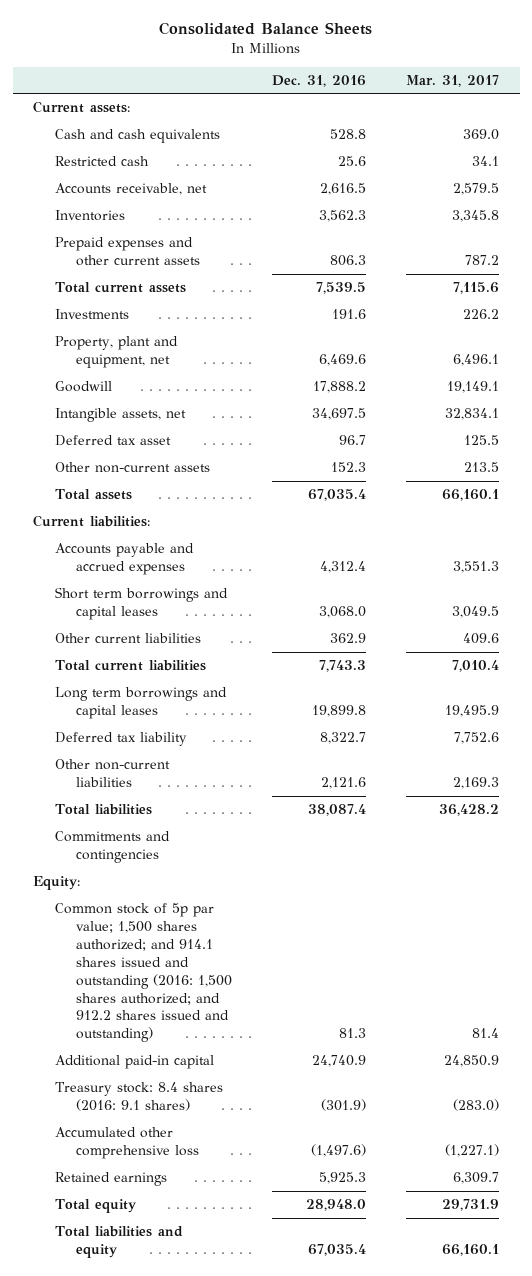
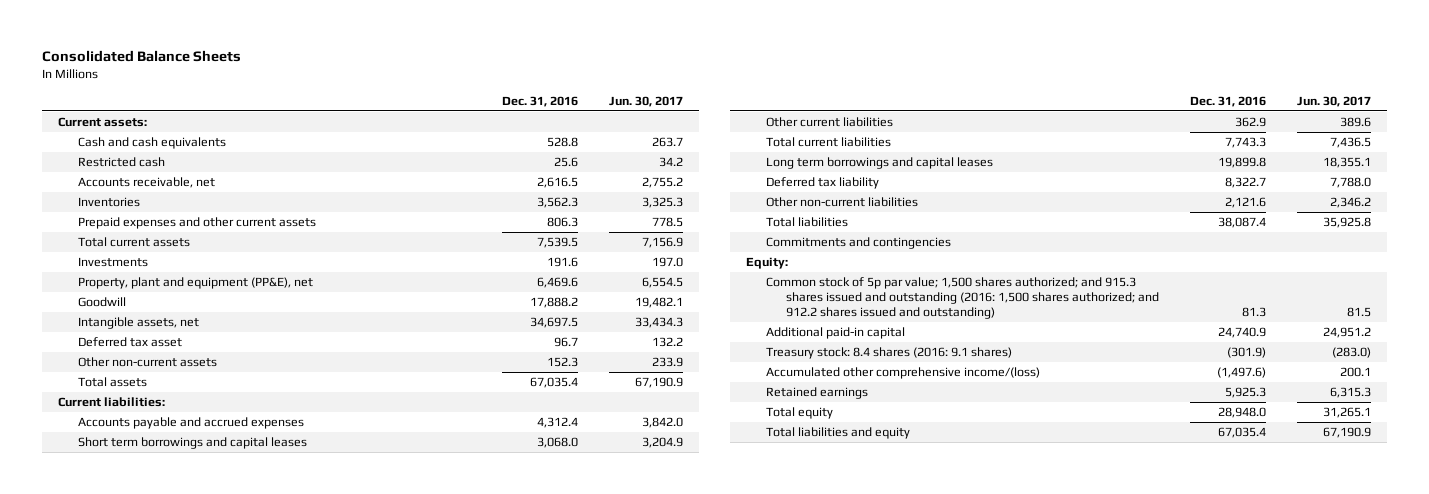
[406,74,500,87] Mar. 31, 2017 -> none
none -> [609,95,684,107] Jun. 30, 2017
[54,336,178,369] Property, plant and equipment, net -> [77,277,313,290] Property, plant and equipment (PP&E), net
[54,903,233,1043] Common stock of 5p par value; 1,500 shares authorized; and 914.1 shares issued and outstanding (2016: 1,500 shares authorized; and 912.2 shares issued and outstanding) -> [765,277,1159,319] Common stock of 5p par value; 1,500 shares authorized; and 915.3 shares issued and outstanding (2016: 1,500 shares authorized; and 912.2 shares issued and outstanding)
[54,1127,200,1160] Accumulated other comprehensive loss -> [765,367,1040,380] Accumulated other comprehensive income/(loss)

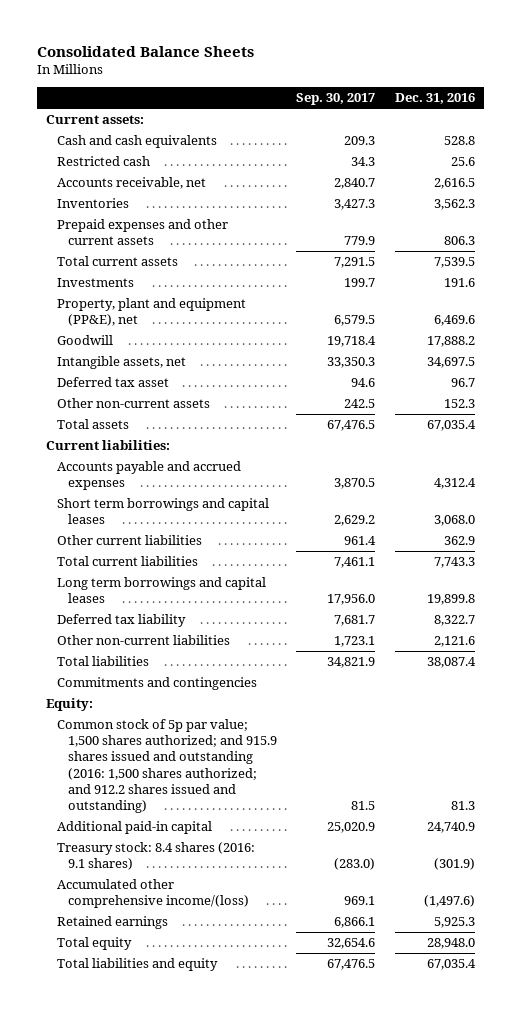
[609,95,684,107] Jun. 30, 2017 -> none
none -> [296,93,376,106] Sep. 30, 2017
[765,277,1159,319] Common stock of 5p par value; 1,500 shares authorized; and 915.3 shares issued and outstanding (2016: 1,500 shares authorized; and 912.2 shares issued and outstanding) -> [57,719,278,813] Common stock of 5p par value; 1,500 shares authorized; and 915.9 shares issued and outstanding (2016: 1,500 shares authorized; and 912.2 shares issued and outstanding)

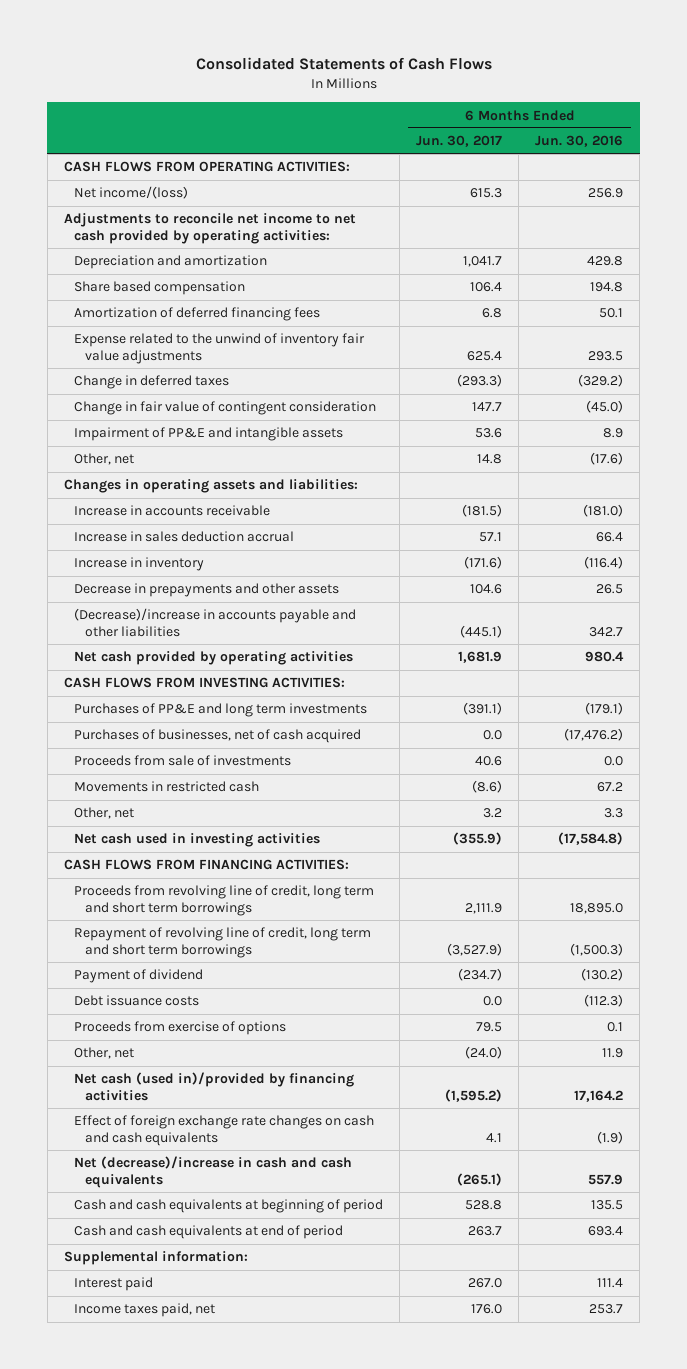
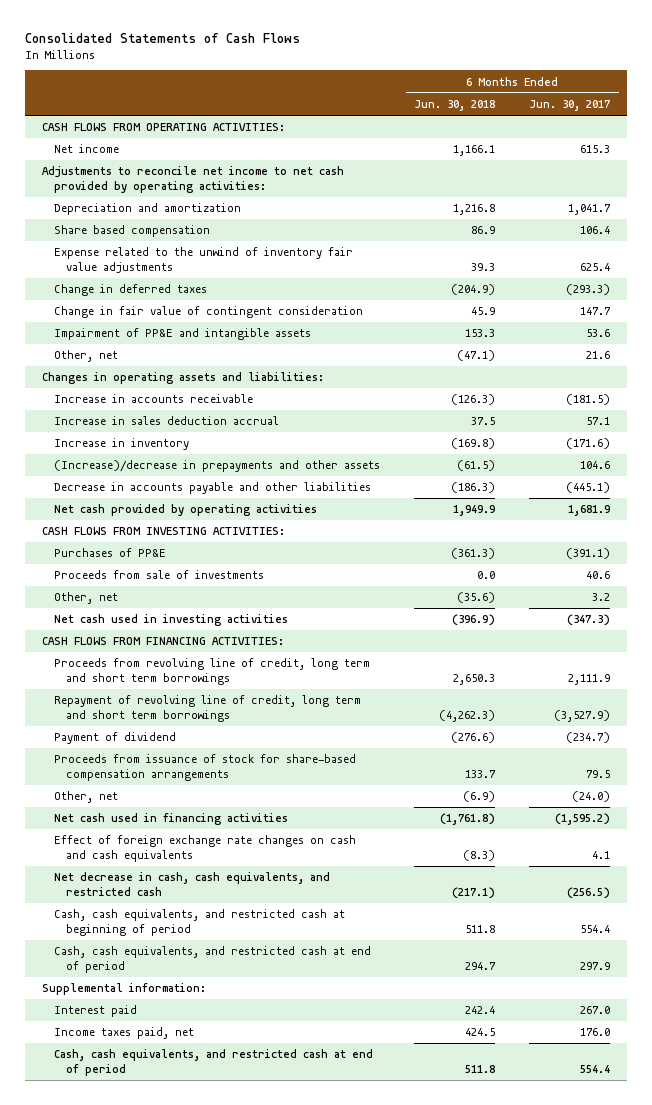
[535,135,624,148] Jun. 30, 2016 -> none
none -> [414,100,496,112] Jun. 30, 2018
[74,186,189,200] Net income/(loss) -> [53,144,119,154] Net income
[74,307,321,322] Amortization of deferred financing fees -> none
[477,454,503,465] 14.8 -> [586,351,611,360] 21.6
[74,583,340,598] Decrease in prepayments and other assets -> [53,460,380,473] (Increase)/decrease in prepayments and other assets
[74,608,357,637] (Decrease)/increase in accounts payable and other liabilities -> [53,482,371,495] Decrease in accounts payable and other liabilities
[74,729,362,744] Purchases of businesses, net of cash acquired -> none
[74,703,368,718] Purchases of PP&E and long term investments -> [53,548,166,558] Purchases of PP&E
[74,781,260,793] Movements in restricted cash -> none
[453,832,503,846] (355.9) -> [567,614,611,627] (347.3)
[74,995,200,1007] Debt issuance costs -> none
[74,1021,287,1036] Proceeds from exercise of options -> [53,754,356,781] Proceeds from issuance of stock for share-based compensation arrangements
[74,1072,355,1101] Net cash (used in)/provided by financing activities -> [53,813,288,826] Net cash used in financing activities
[74,1156,353,1188] Net (decrease)/increase in cash and cash equivalents -> [53,872,330,896] Net decrease in cash, cash equivalents, and restricted cash
[457,1172,503,1186] (265.1) -> [567,886,611,899] (256.5)
[74,1199,384,1214] Cash and cash equivalents at beginning of period -> [53,909,345,936] Cash, cash equivalents, and restricted cash at beginning of period
[465,1200,503,1211] 528.8 -> [580,924,611,933] 554.4
[74,1225,344,1240] Cash and cash equivalents at end of period -> [53,946,371,973] Cash, cash equivalents, and restricted cash at end of period
[468,1226,503,1237] 263.7 -> [580,961,611,970] 297.9
none -> [53,1049,373,1076] Cash, cash equivalents, and restricted cash at end of period

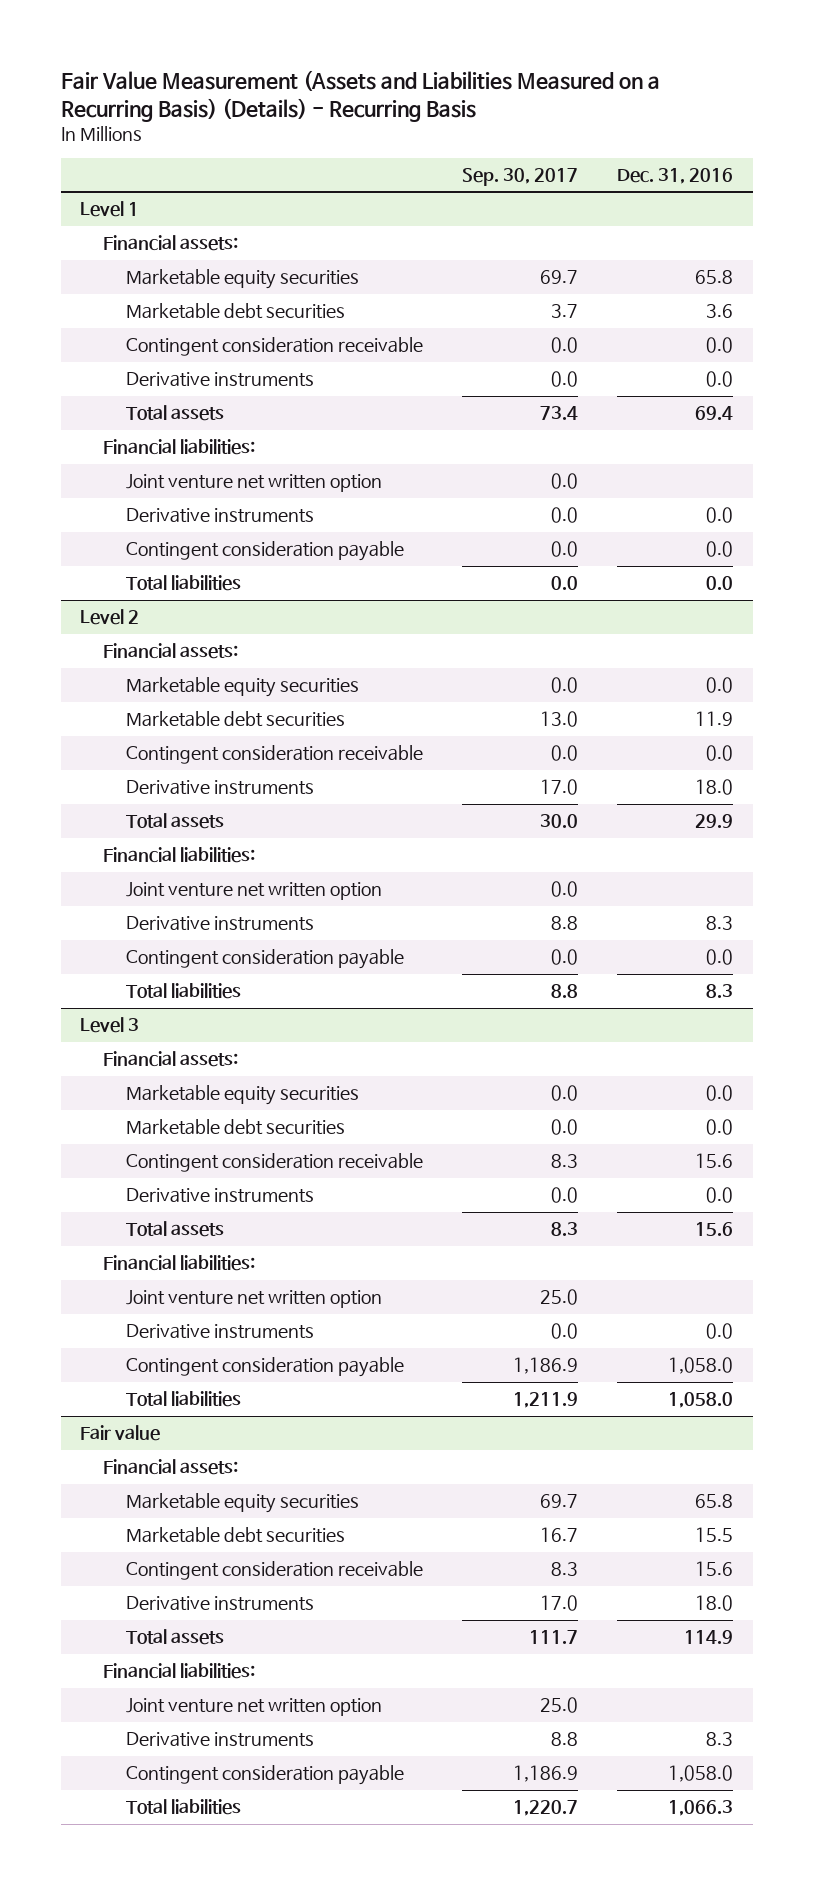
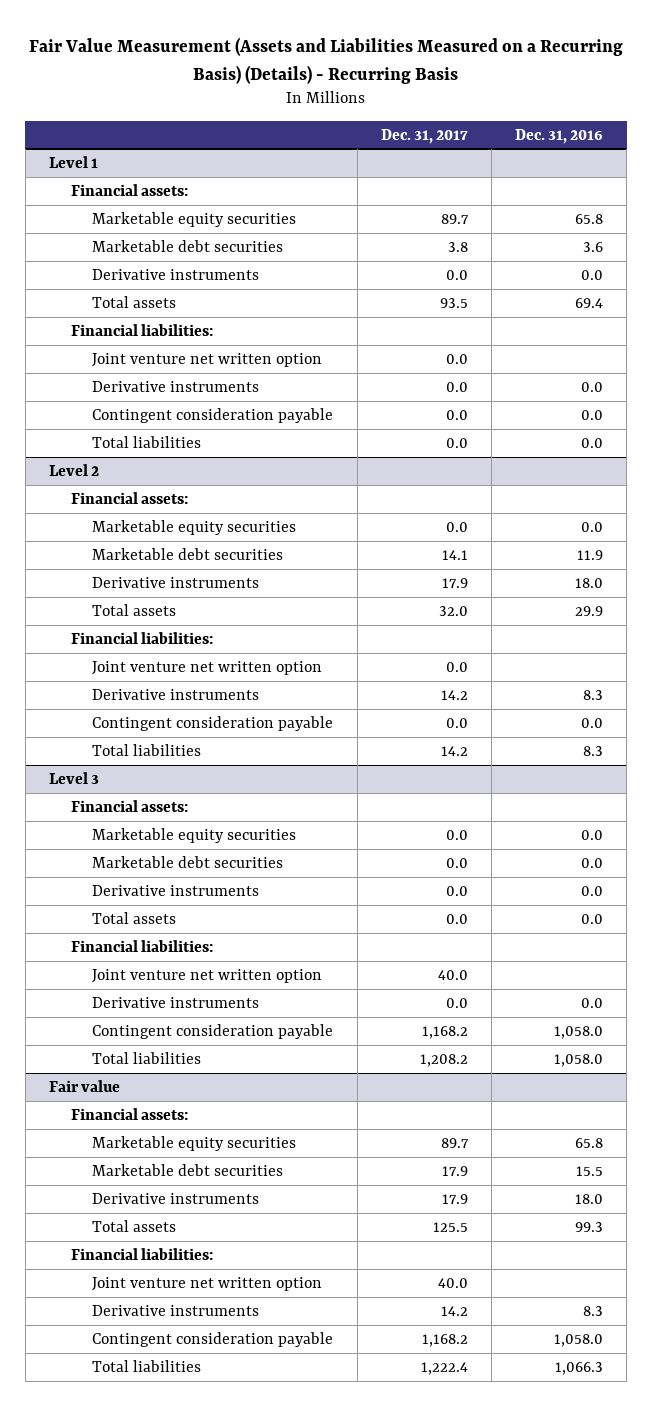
[462,168,579,187] Sep. 30, 2017 -> none
none -> [380,128,468,144] Dec. 31, 2017
[126,337,424,357] Contingent consideration receivable -> none
[126,745,424,765] Contingent consideration receivable -> none
[126,1153,424,1173] Contingent consideration receivable -> none
[695,1222,734,1237] 15.6 -> [581,913,604,924] 0.0
[126,1561,424,1581] Contingent consideration receivable -> none
[684,1630,734,1645] 114.9 -> [575,1221,604,1232] 99.3

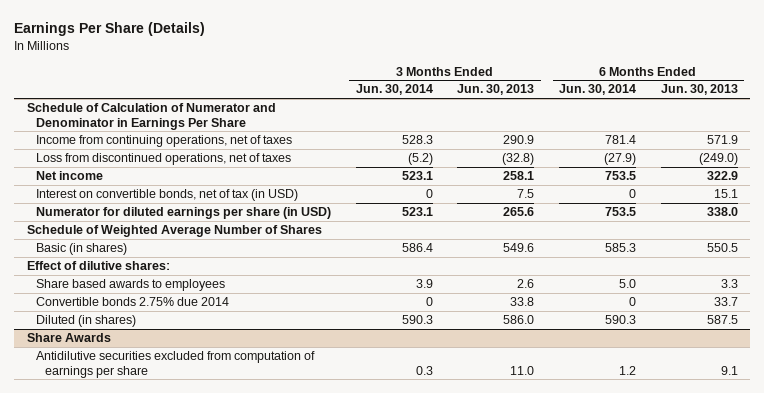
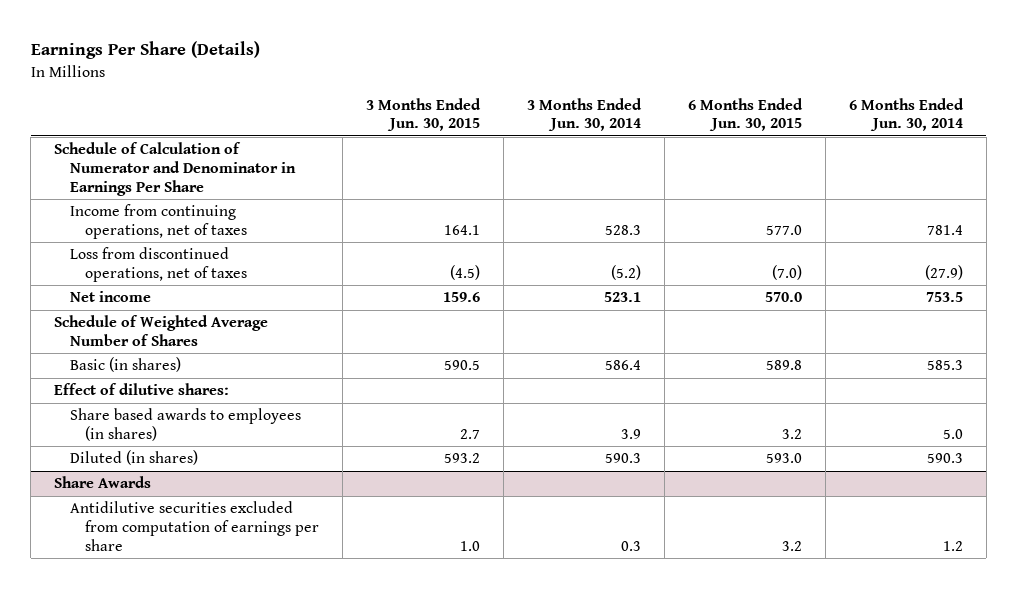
[457,84,535,96] Jun. 30, 2013 -> none
[660,84,738,96] Jun. 30, 2013 -> none
none -> [366,97,482,132] 3 Months Ended Jun. 30, 2015
none -> [688,97,804,132] 6 Months Ended Jun. 30, 2015
[35,189,298,202] Interest on convertible bonds, net of tax (in USD) -> none
[35,207,331,220] Numerator for diluted earnings per share (in USD) -> none
[35,297,229,307] Convertible bonds 2.75% due 2014 -> none
[35,279,225,292] Share based awards to employees -> [69,408,301,441] Share based awards to employees (in shares)

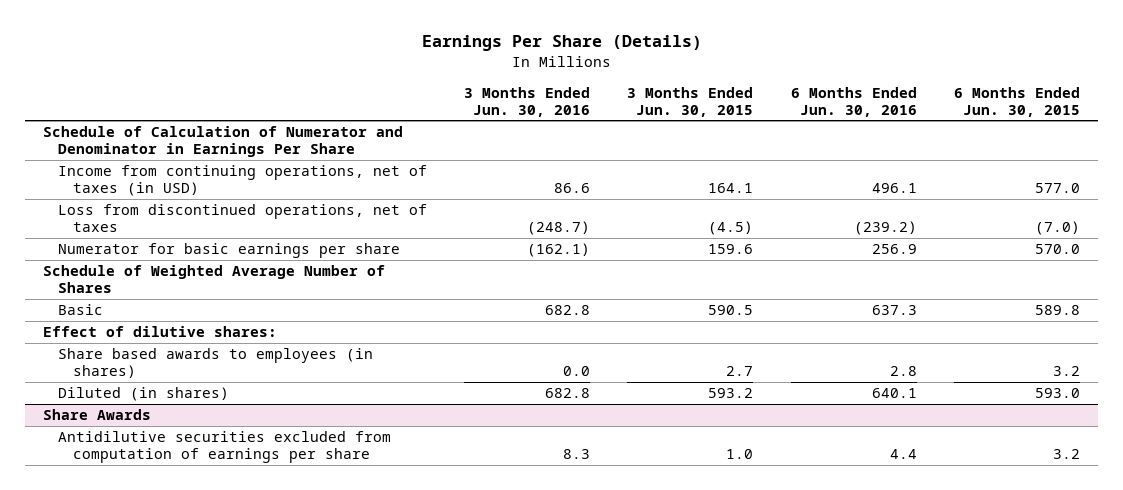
[527,97,643,132] 3 Months Ended Jun. 30, 2014 -> none
[849,97,965,132] 6 Months Ended Jun. 30, 2014 -> none
none -> [464,86,591,117] 3 Months Ended Jun. 30, 2016
none -> [790,86,917,117] 6 Months Ended Jun. 30, 2016
[69,204,248,239] Income from continuing operations, net of taxes -> [58,165,428,197] Income from continuing operations, net of taxes (in USD)
[69,291,151,303] Net income -> [58,243,401,259] Numerator for basic earnings per share
[69,357,181,373] Basic (in shares) -> [58,304,104,316] Basic

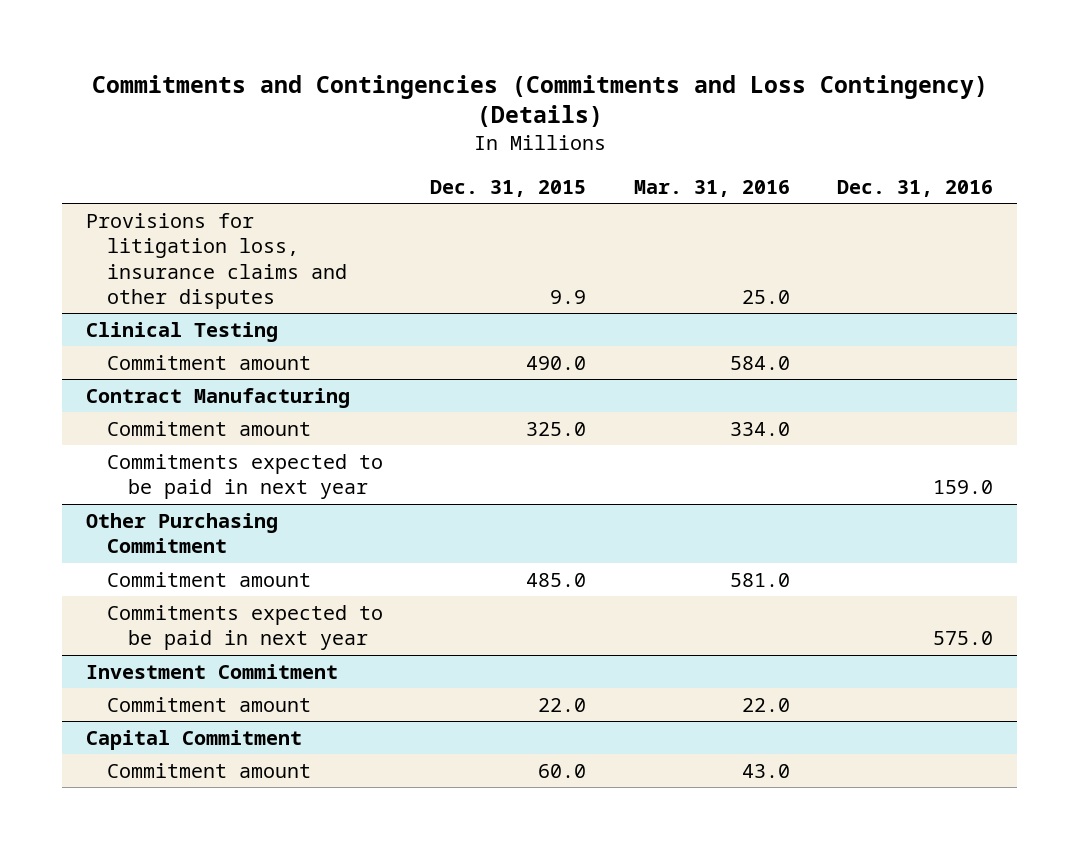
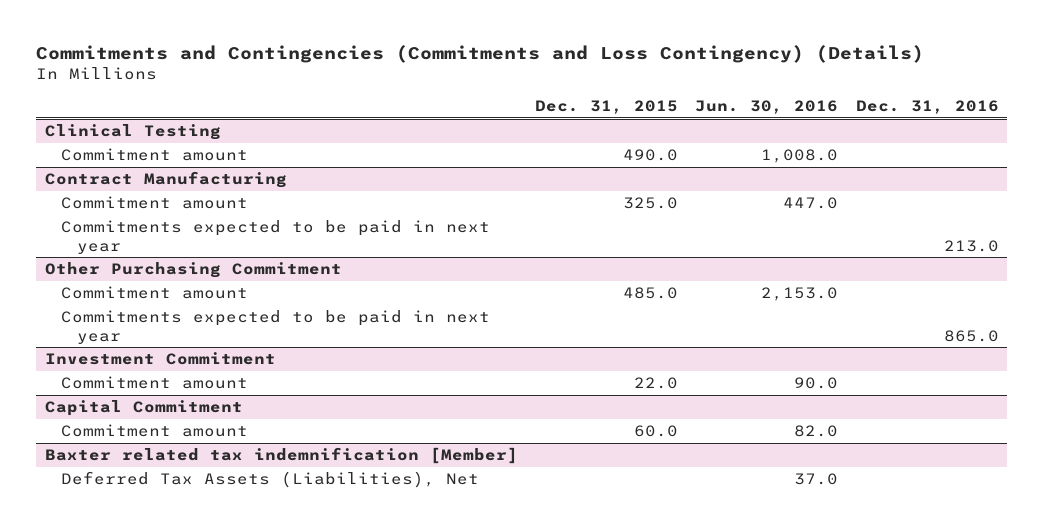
[633,179,790,197] Mar. 31, 2016 -> none
none -> [695,100,839,115] Jun. 30, 2016
[85,212,347,309] Provisions for litigation loss, insurance claims and other disputes -> none
[933,480,994,495] 159.0 -> [943,239,999,252] 213.0
[933,631,994,646] 575.0 -> [943,329,999,342] 865.0
none -> [44,447,518,465] Baxter related tax indemnification [Member]
none -> [60,471,479,489] Deferred Tax Assets (Liabilities), Net

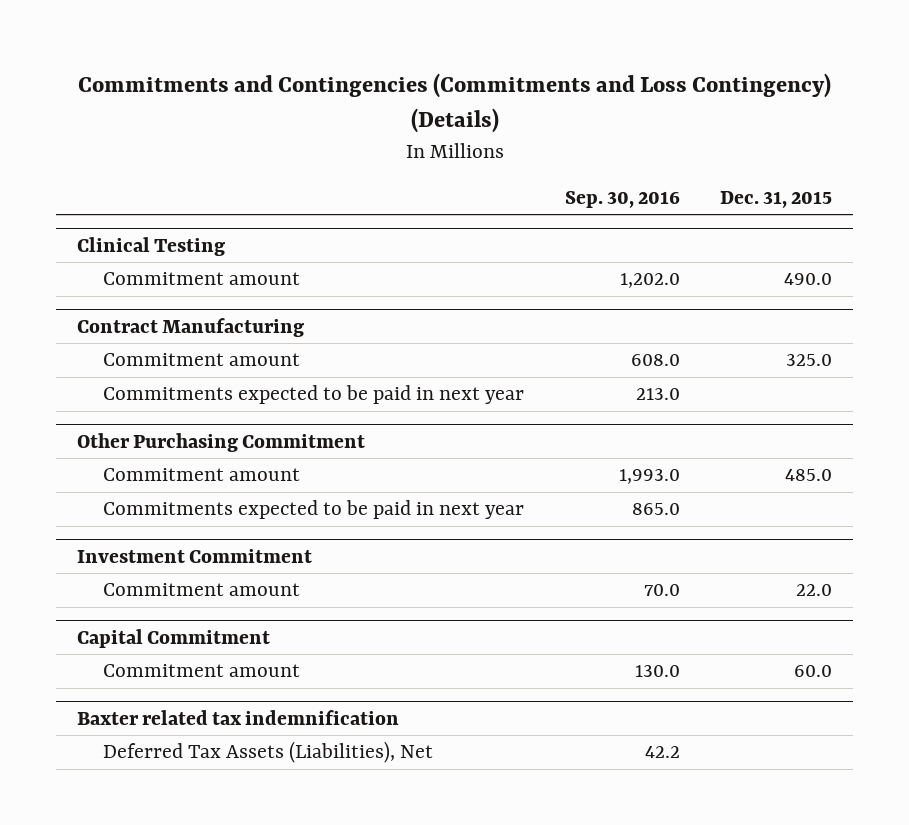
[695,100,839,115] Jun. 30, 2016 -> none
[855,100,999,115] Dec. 31, 2016 -> none
none -> [564,191,680,209] Sep. 30, 2016
[44,447,518,465] Baxter related tax indemnification [Member] -> [76,710,399,726] Baxter related tax indemnification

